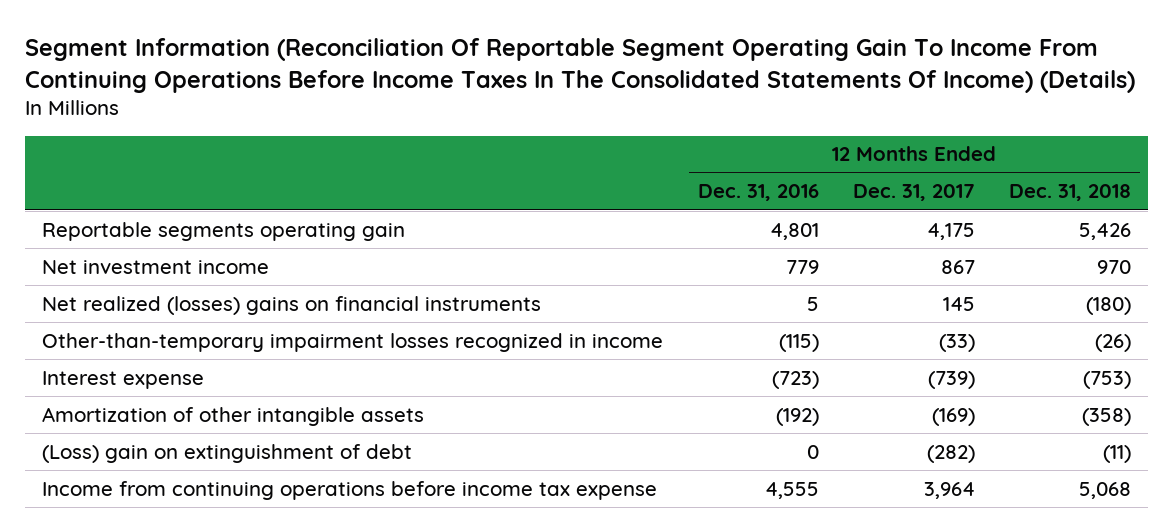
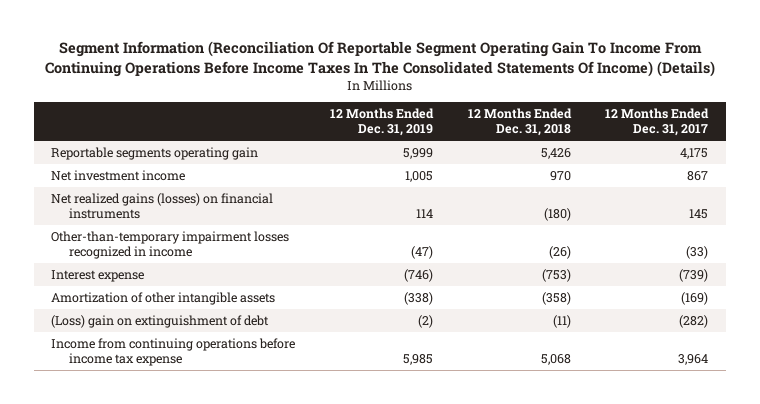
[697,184,819,202] Dec. 31, 2016 -> none
none -> [329,108,434,137] 12 Months Ended Dec. 31, 2019
[42,295,542,315] Net realized (losses) gains on financial instruments -> [51,192,274,219] Net realized gains (losses) on financial instruments

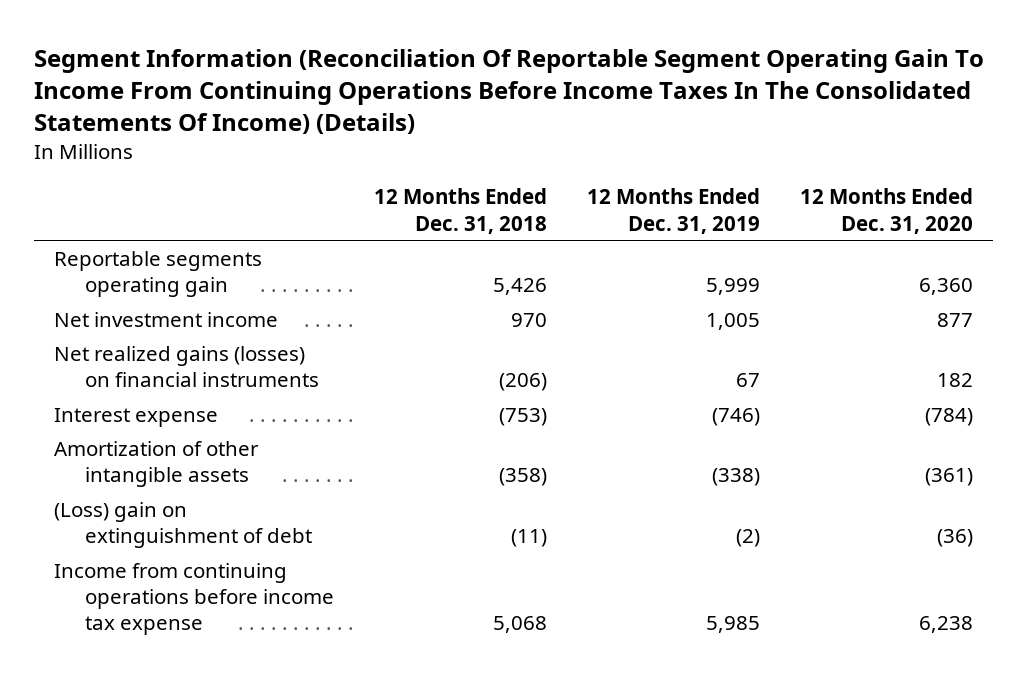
[605,108,710,137] 12 Months Ended Dec. 31, 2017 -> none
none -> [799,188,973,234] 12 Months Ended Dec. 31, 2020
[51,230,290,259] Other-than-temporary impairment losses recognized in income -> none
[415,208,433,218] 114 -> [736,373,761,388] 67
[543,207,571,221] (180) -> [499,373,548,392] (206)

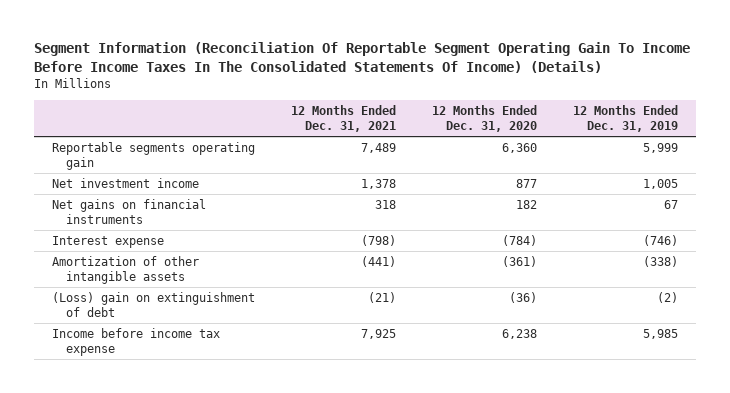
[34,48,985,134] Segment Information (Reconciliation Of Reportable Segment Operating Gain To Income From Continuing Operations Before Income Taxes In The Consolidated Statements Of Income) (Details) -> [34,42,691,73] Segment Information (Reconciliation Of Reportable Segment Operating Gain To Income Before Income Taxes In The Consolidated Statements Of Income) (Details)
[374,188,548,234] 12 Months Ended Dec. 31, 2018 -> none
none -> [291,104,397,133] 12 Months Ended Dec. 31, 2021
[54,345,320,388] Net realized gains (losses) on financial instruments -> [52,198,207,225] Net gains on financial instruments
[54,562,335,636] Income from continuing operations before income tax expense -> [52,327,221,357] Income before income tax expense

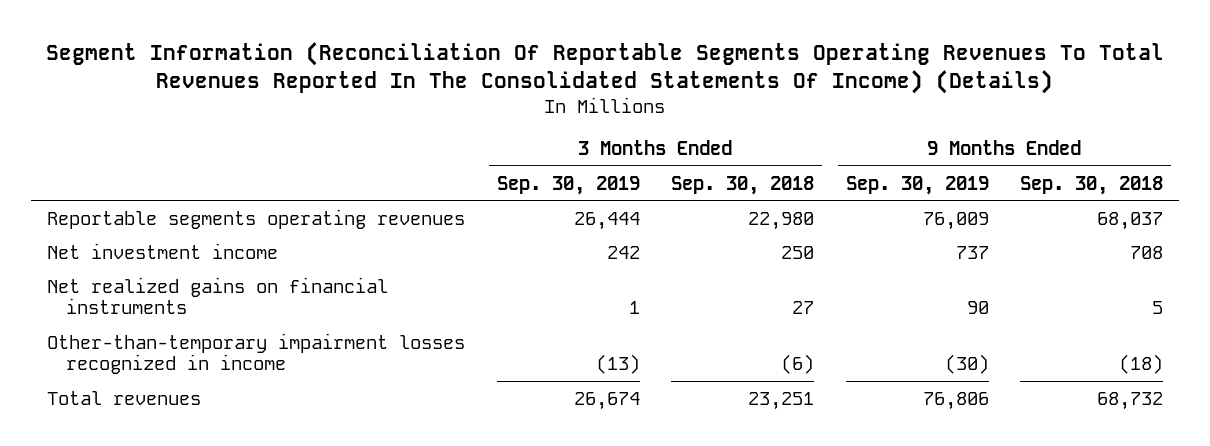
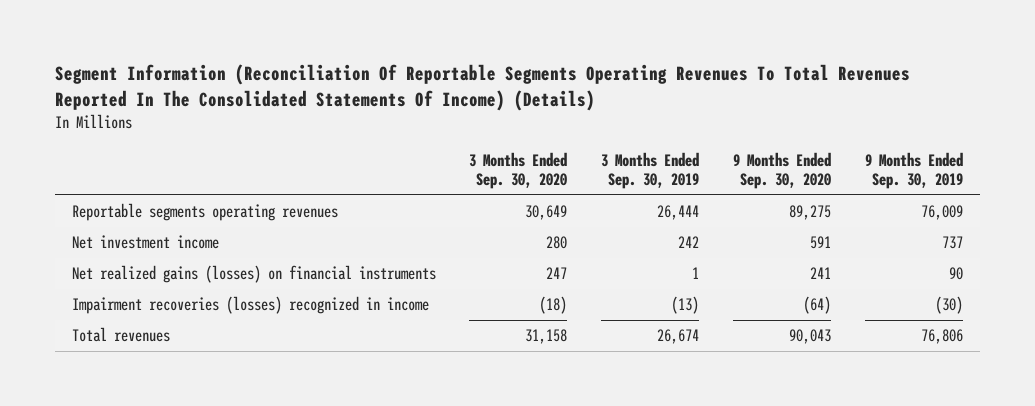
[671,175,815,195] Sep. 30, 2018 -> none
[1020,175,1164,195] Sep. 30, 2018 -> none
none -> [469,152,568,190] 3 Months Ended Sep. 30, 2020
none -> [733,152,832,190] 9 Months Ended Sep. 30, 2020
[47,276,389,315] Net realized gains on financial instruments -> [71,265,436,284] Net realized gains (losses) on financial instruments
[47,332,466,375] Other-than-temporary impairment losses recognized in income -> [71,296,429,315] Impairment recoveries (losses) recognized in income

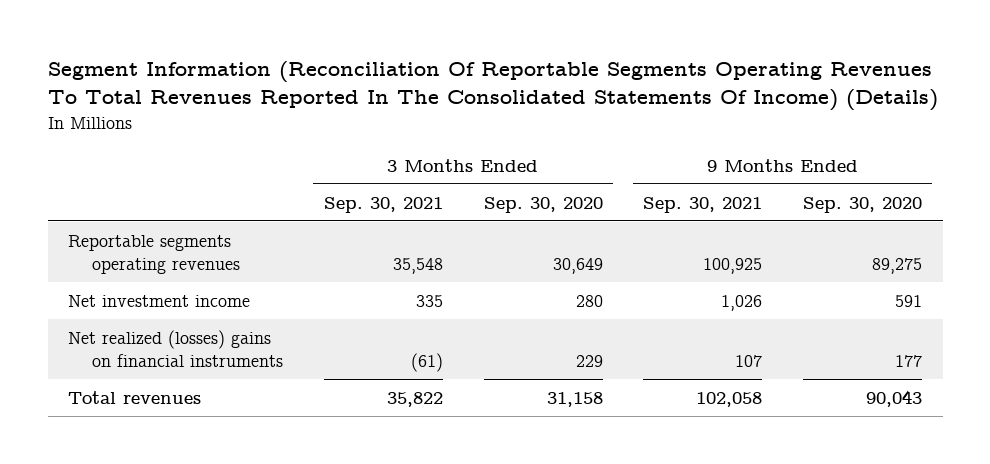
[601,152,700,190] 3 Months Ended Sep. 30, 2019 -> none
[865,152,964,190] 9 Months Ended Sep. 30, 2019 -> none
none -> [323,196,443,213] Sep. 30, 2021
none -> [643,196,763,213] Sep. 30, 2021
[71,296,429,315] Impairment recoveries (losses) recognized in income -> none
[71,265,436,284] Net realized gains (losses) on financial instruments -> [67,329,283,367] Net realized (losses) gains on financial instruments
[546,267,568,280] 247 -> [575,354,603,367] 229
[810,267,832,280] 241 -> [895,354,923,367] 177

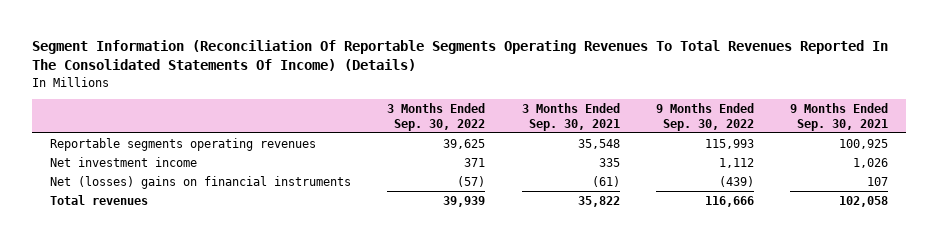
[483,196,603,213] Sep. 30, 2020 -> none
[803,196,923,213] Sep. 30, 2020 -> none
none -> [387,102,486,131] 3 Months Ended Sep. 30, 2022
none -> [655,102,754,131] 9 Months Ended Sep. 30, 2022
[67,329,283,367] Net realized (losses) gains on financial instruments -> [50,175,352,189] Net (losses) gains on financial instruments

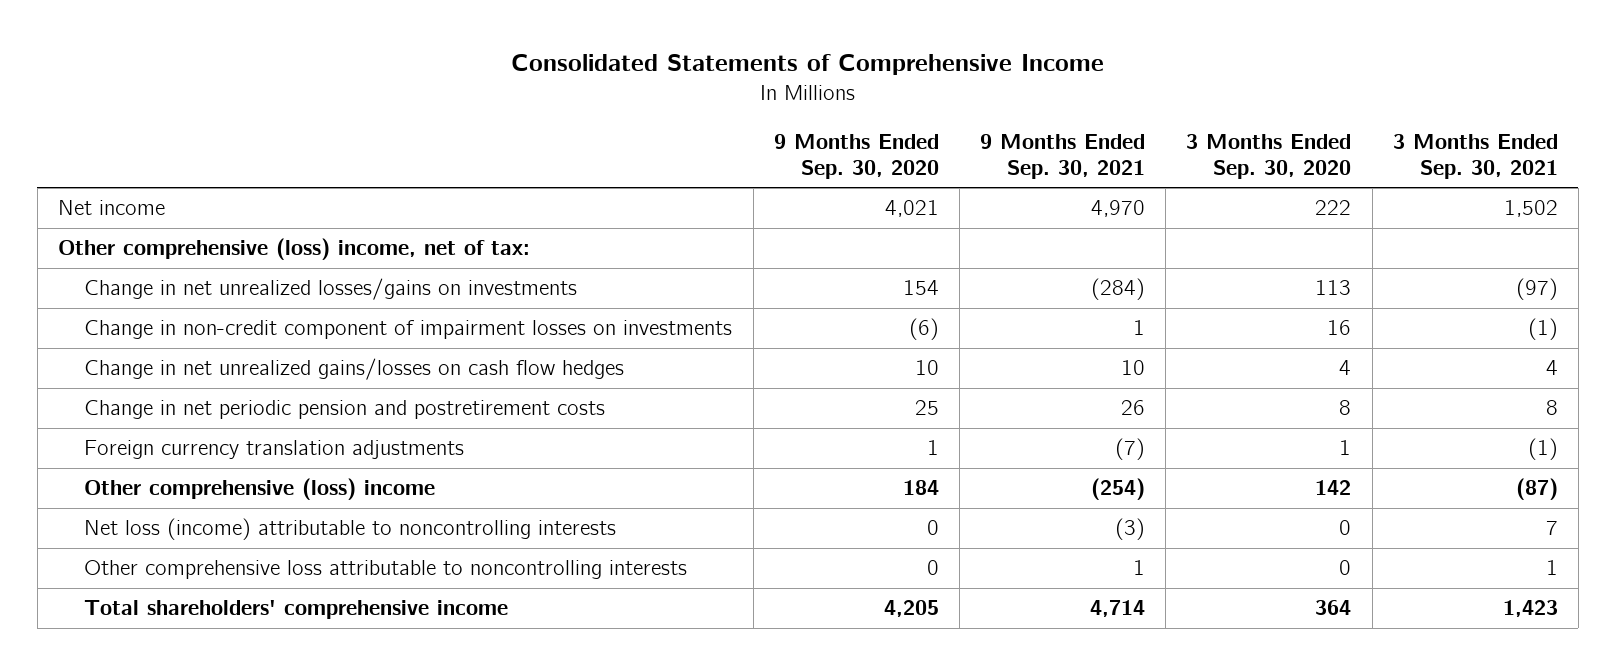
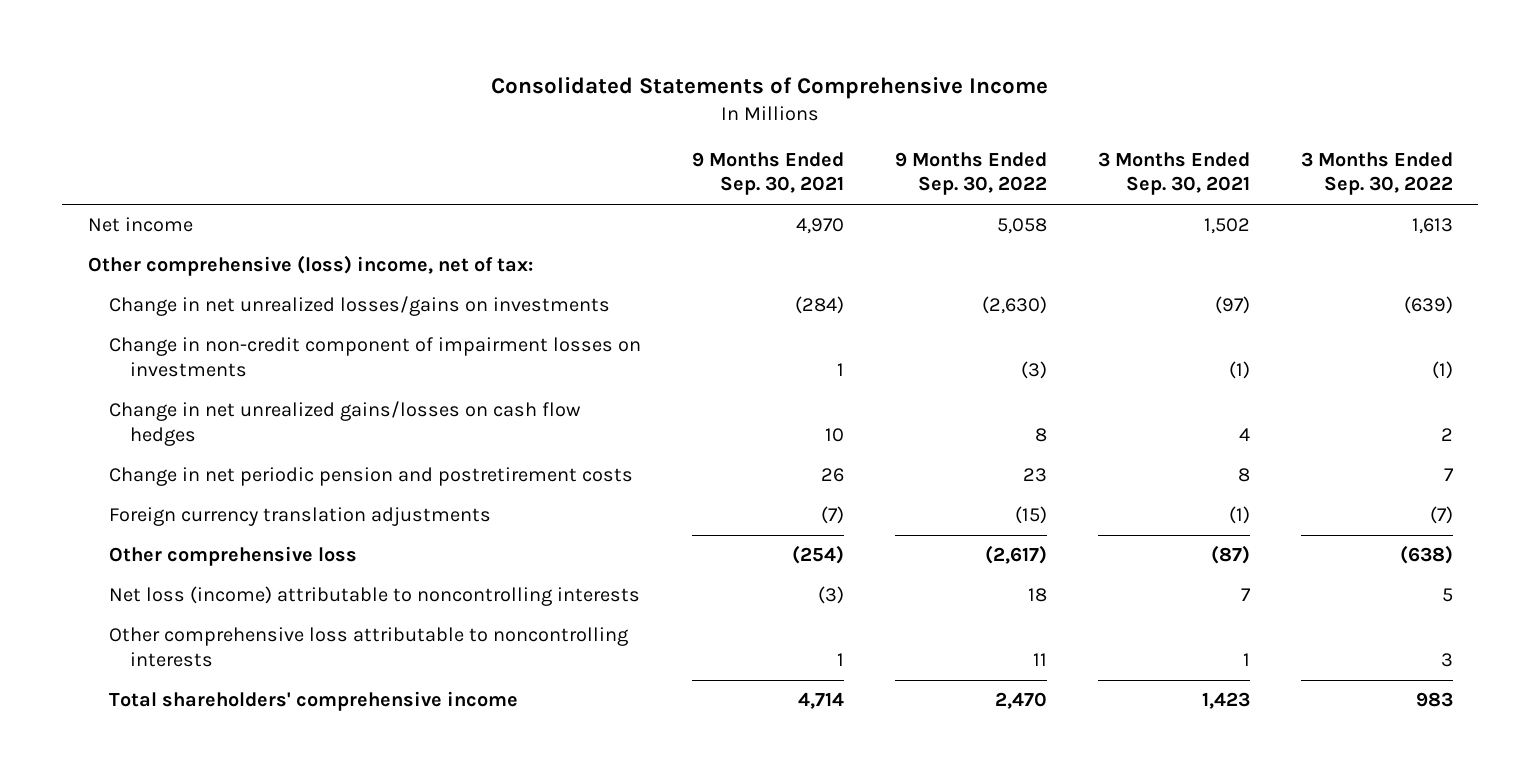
[773,133,939,179] 9 Months Ended Sep. 30, 2020 -> none
[1186,133,1352,179] 3 Months Ended Sep. 30, 2020 -> none
none -> [894,151,1047,196] 9 Months Ended Sep. 30, 2022
none -> [1300,151,1453,196] 3 Months Ended Sep. 30, 2022
[84,478,436,501] Other comprehensive (loss) income -> [108,546,357,567] Other comprehensive loss

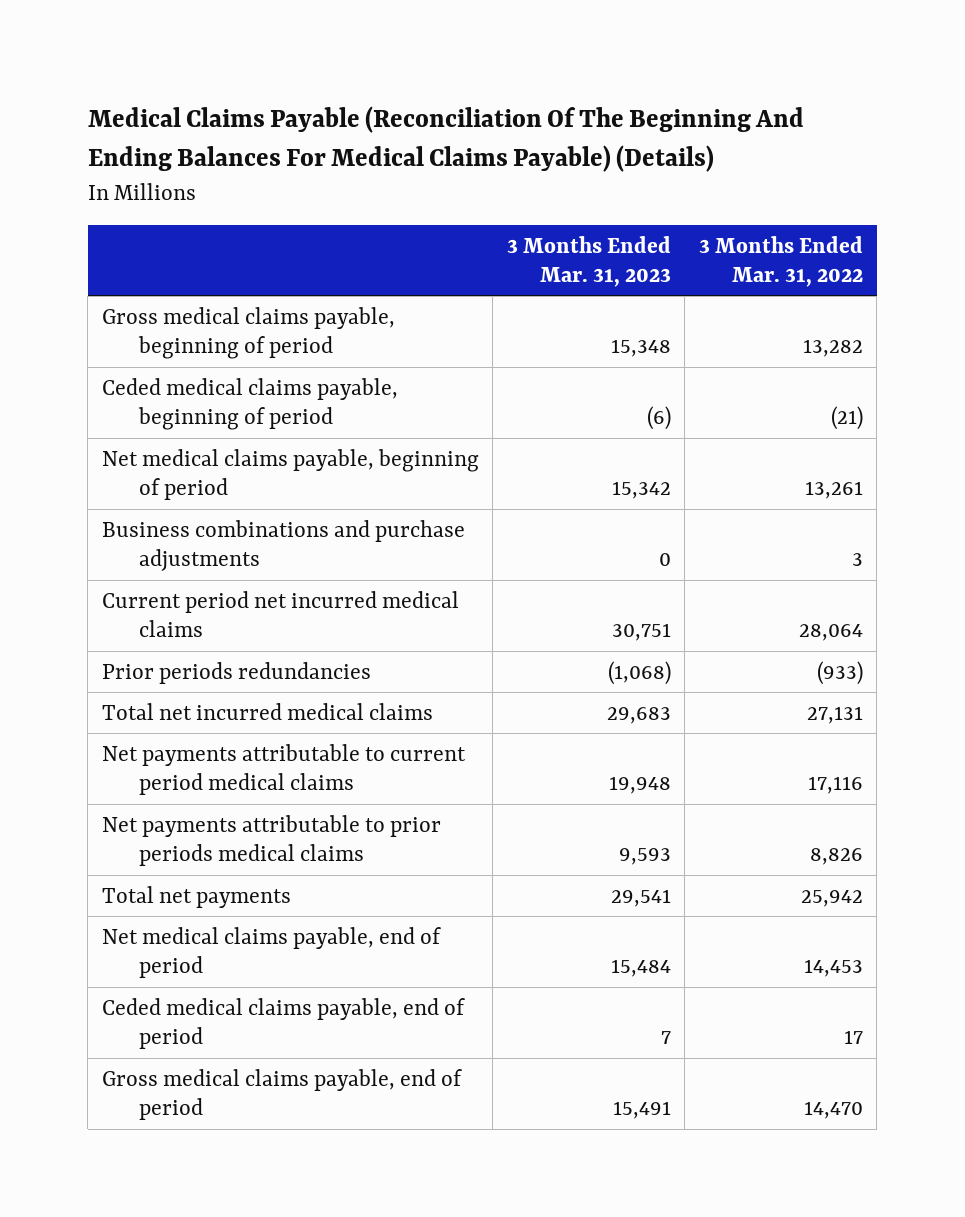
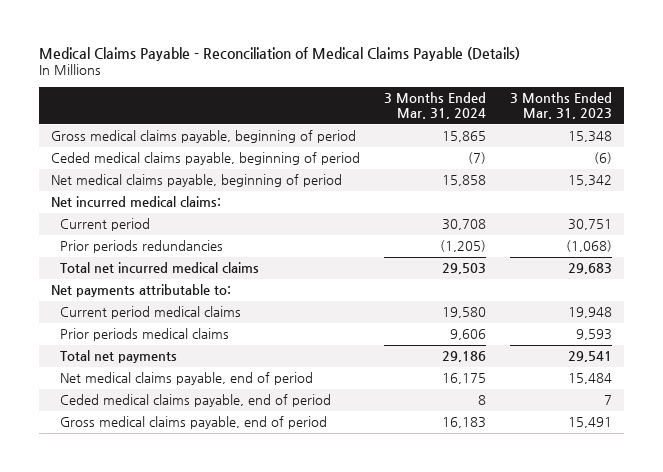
[87,105,804,172] Medical Claims Payable (Reconciliation Of The Beginning And Ending Balances For Medical Claims Payable) (Details) -> [38,46,520,61] Medical Claims Payable - Reconciliation of Medical Claims Payable (Details)
[698,235,863,287] 3 Months Ended Mar. 31, 2022 -> none
none -> [384,92,487,120] 3 Months Ended Mar. 31, 2024
[101,519,465,572] Business combinations and purchase adjustments -> none
none -> [50,196,221,208] Net incurred medical claims:
[101,590,459,638] Current period net incurred medical claims -> [60,218,151,232] Current period
none -> [50,284,231,298] Net payments attributable to:
[101,743,466,796] Net payments attributable to current period medical claims -> [60,306,242,320] Current period medical claims
[101,814,441,867] Net payments attributable to prior periods medical claims -> [60,328,230,342] Prior periods medical claims

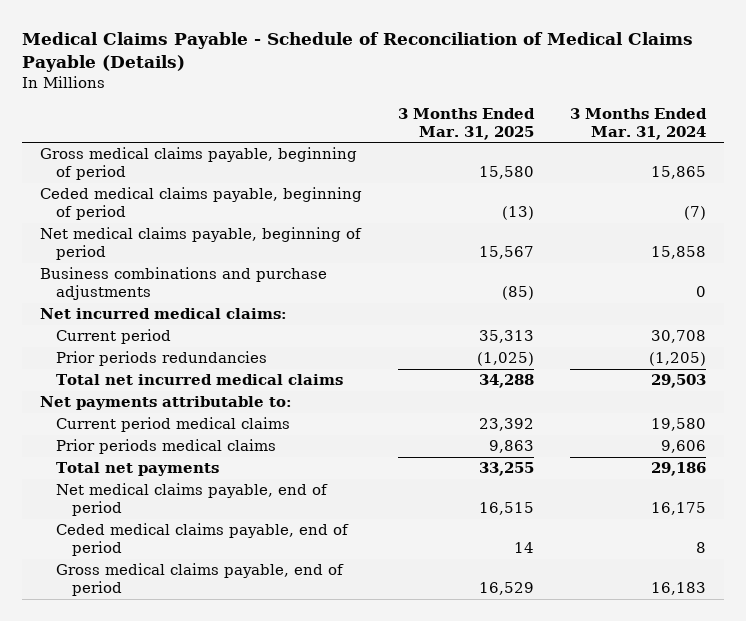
[38,46,520,61] Medical Claims Payable - Reconciliation of Medical Claims Payable (Details) -> [22,31,694,72] Medical Claims Payable - Schedule of Reconciliation of Medical Claims Payable (Details)
[510,92,613,120] 3 Months Ended Mar. 31, 2023 -> none
none -> [398,107,536,140] 3 Months Ended Mar. 31, 2025
none -> [40,267,328,301] Business combinations and purchase adjustments

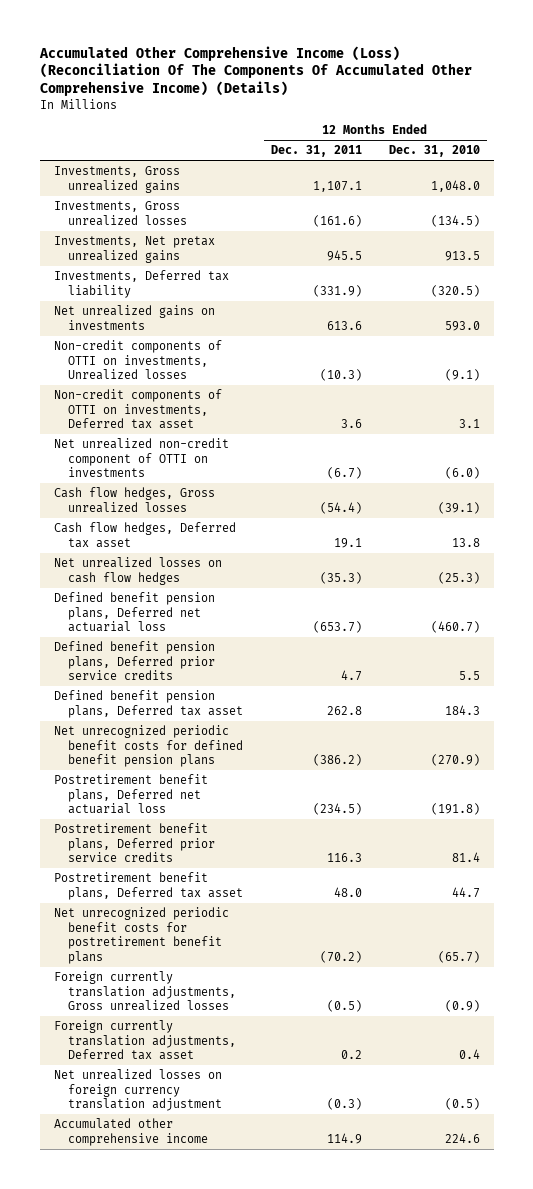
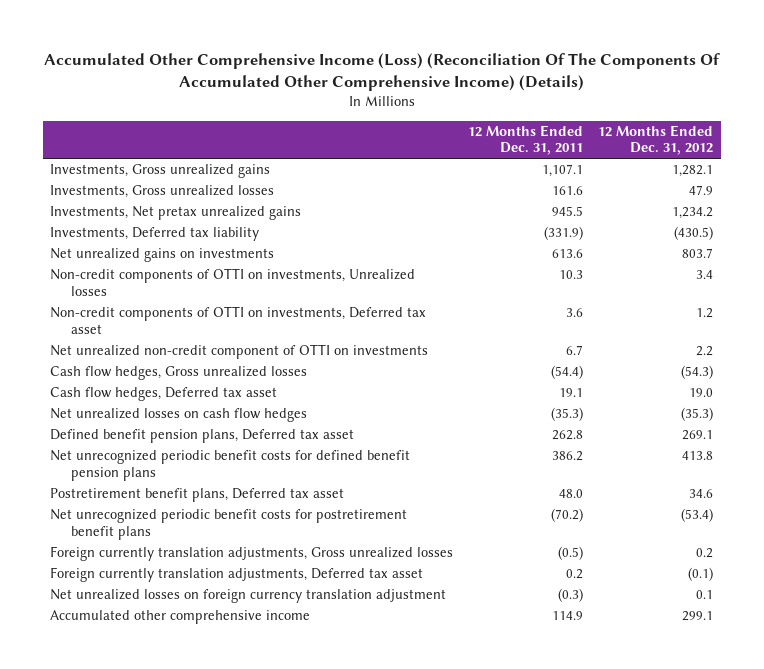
[388,145,480,158] Dec. 31, 2010 -> none
none -> [598,124,714,156] 12 Months Ended Dec. 31, 2012
[312,214,362,227] (161.6) -> [552,186,584,196] 161.6
[319,369,362,382] (10.3) -> [559,270,584,280] 10.3
[326,467,362,480] (6.7) -> [566,345,584,356] 6.7
[53,592,215,633] Defined benefit pension plans, Deferred net actuarial loss -> none
[53,641,216,681] Defined benefit pension plans, Deferred prior service credits -> none
[53,774,208,815] Postretirement benefit plans, Deferred net actuarial loss -> none
[53,823,216,863] Postretirement benefit plans, Deferred prior service credits -> none
[312,754,362,767] (386.2) -> [552,451,584,462] 386.2

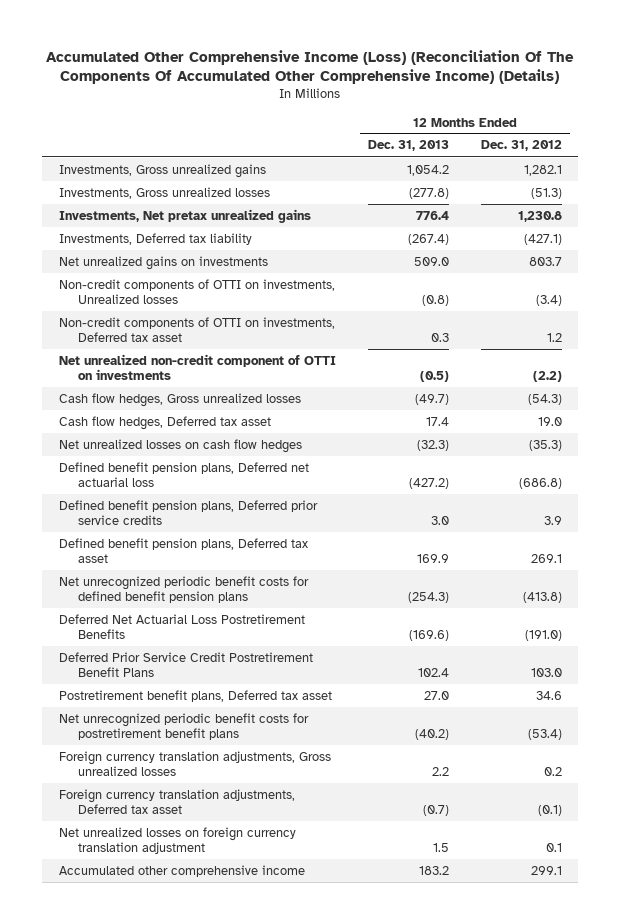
[468,124,584,156] 12 Months Ended Dec. 31, 2011 -> none
none -> [367,140,449,152] Dec. 31, 2013
[689,185,714,196] 47.9 -> [531,187,563,199] (51.3)
[672,207,714,220] 1,234.2 -> [518,210,563,222] 1,230.8
[674,226,714,241] (430.5) -> [524,233,563,245] (427.1)
[696,270,714,280] 3.4 -> [536,294,563,306] (3.4)
[696,346,714,357] 2.2 -> [533,370,563,382] (2.2)
none -> [58,461,309,487] Defined benefit pension plans, Deferred net actuarial loss
none -> [58,499,318,525] Defined benefit pension plans, Deferred prior service credits
[682,451,714,461] 413.8 -> [523,591,563,603] (413.8)
none -> [58,613,305,639] Deferred Net Actuarial Loss Postretirement Benefits
none -> [58,651,313,677] Deferred Prior Service Credit Postretirement Benefit Plans
[50,546,454,562] Foreign currently translation adjustments, Gross unrealized losses -> [58,750,331,776] Foreign currency translation adjustments, Gross unrealized losses
[50,567,424,583] Foreign currently translation adjustments, Deferred tax asset -> [58,788,295,814] Foreign currency translation adjustments, Deferred tax asset

